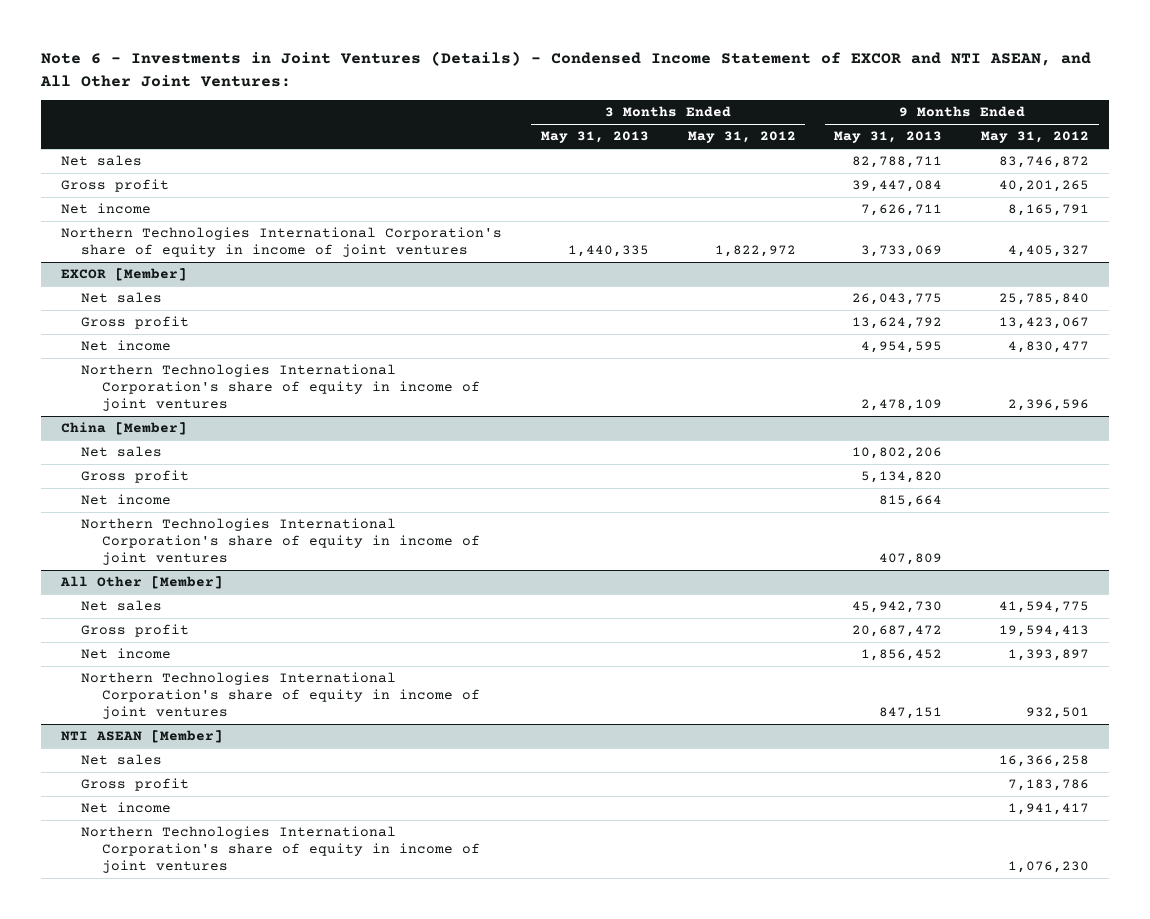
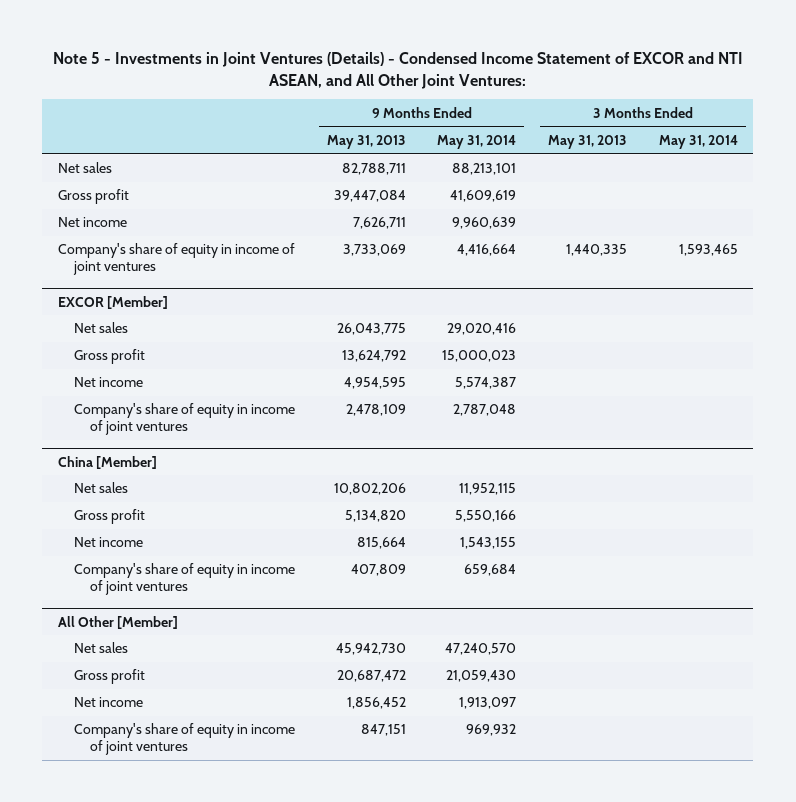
[40,51,1092,87] Note 6 - Investments in Joint Ventures (Details) - Condensed Income Statement of EXCOR and NTI ASEAN, and All Other Joint Ventures: -> [52,51,743,89] Note 5 - Investments in Joint Ventures (Details) - Condensed Income Statement of EXCOR and NTI ASEAN, and All Other Joint Ventures:
[687,131,796,144] May 31, 2012 -> none
[981,131,1090,144] May 31, 2012 -> none
none -> [437,134,517,149] May 31, 2014
none -> [658,134,738,149] May 31, 2014
[60,227,502,258] Northern Technologies International Corporation's share of equity in income of joint ventures -> [58,243,296,275] Company's share of equity in income of joint ventures
[81,364,481,412] Northern Technologies International Corporation's share of equity in income of joint ventures -> [74,403,296,435] Company's share of equity in income of joint ventures
[81,518,481,566] Northern Technologies International Corporation's share of equity in income of joint ventures -> [74,563,296,595] Company's share of equity in income of joint ventures
[60,730,223,744] NTI ASEAN [Member] -> none
[81,754,163,766] Net sales -> none
[81,778,190,792] Gross profit -> none
[81,802,172,814] Net income -> none
[81,826,481,874] Northern Technologies International Corporation's share of equity in income of joint ventures -> none
[81,672,481,720] Northern Technologies International Corporation's share of equity in income of joint ventures -> [74,723,296,755] Company's share of equity in income of joint ventures

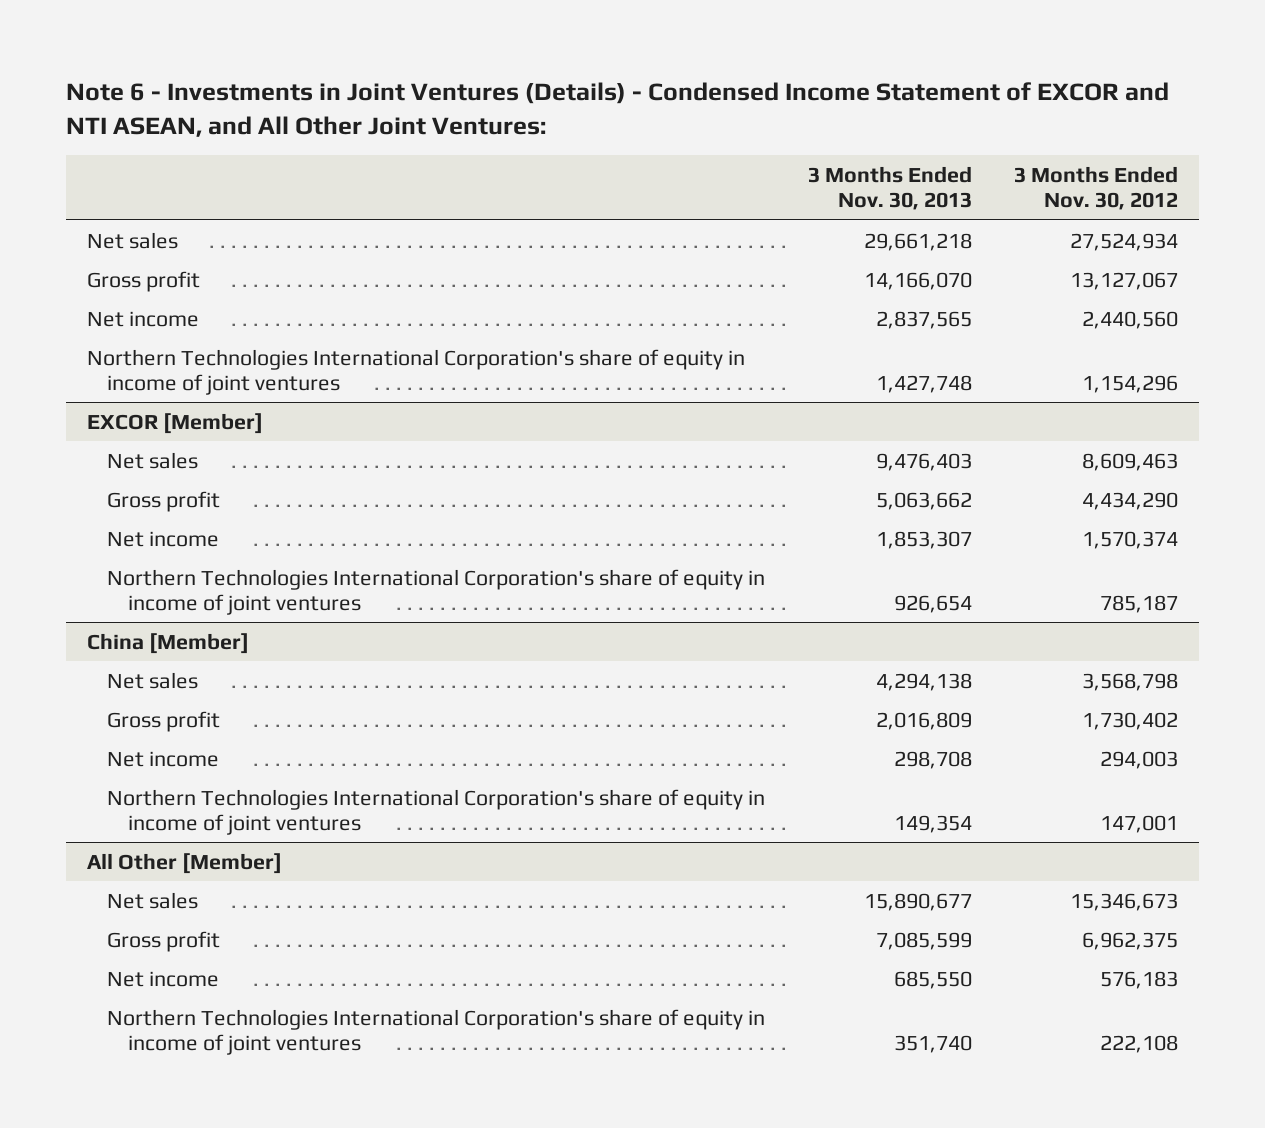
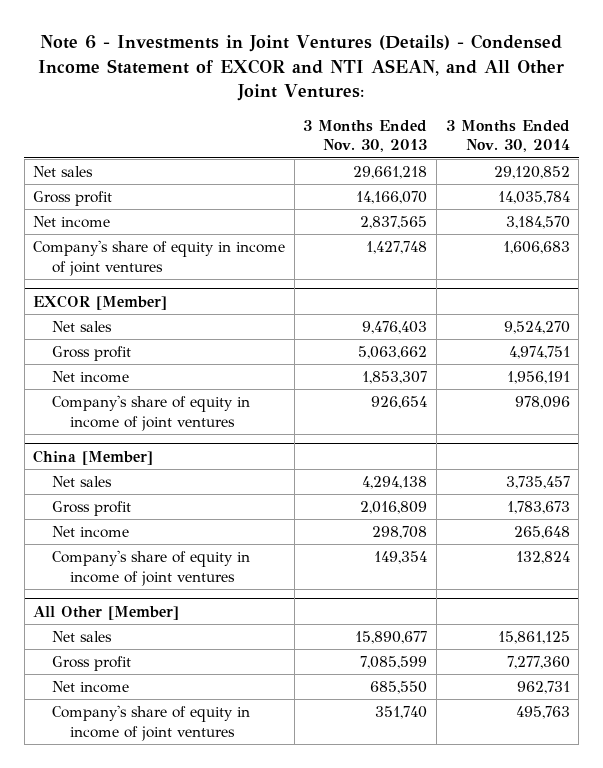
[1013,165,1178,211] 3 Months Ended Nov. 30, 2012 -> none
none -> [445,119,570,153] 3 Months Ended Nov. 30, 2014
[87,348,746,395] Northern Technologies International Corporation's share of equity in income of joint ventures -> [33,239,286,276] Company's share of equity in income of joint ventures
[107,568,766,615] Northern Technologies International Corporation's share of equity in income of joint ventures -> [51,394,250,431] Company's share of equity in income of joint ventures
[107,788,766,835] Northern Technologies International Corporation's share of equity in income of joint ventures -> [51,549,250,586] Company's share of equity in income of joint ventures
[107,1008,766,1055] Northern Technologies International Corporation's share of equity in income of joint ventures -> [51,704,250,741] Company's share of equity in income of joint ventures

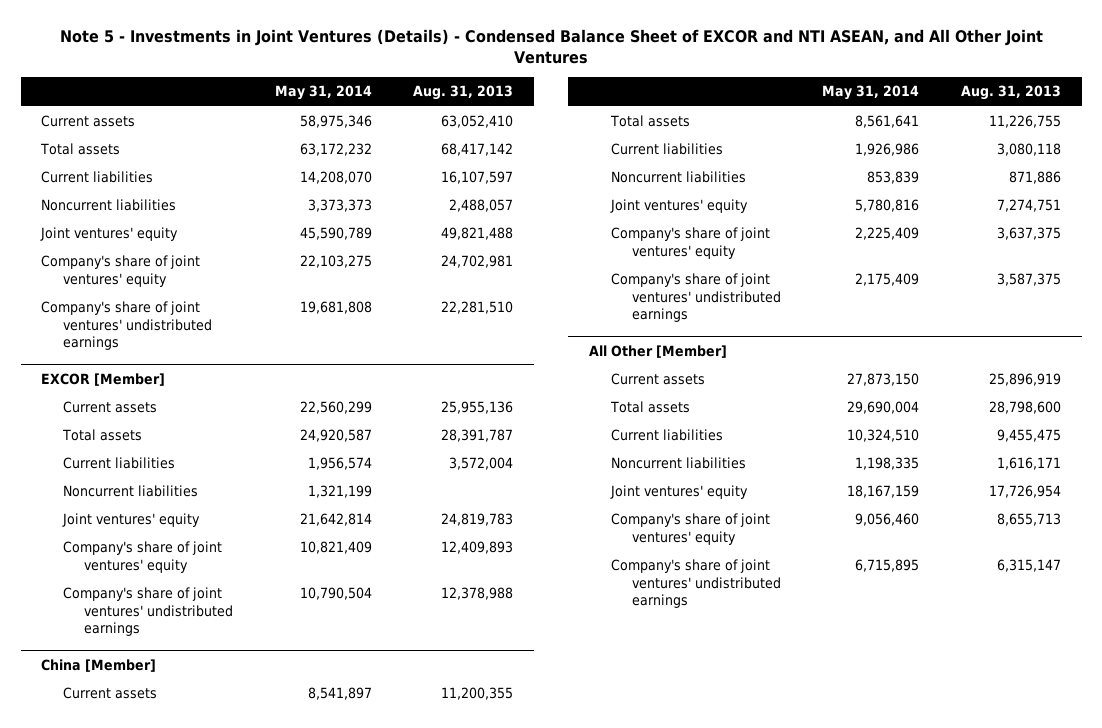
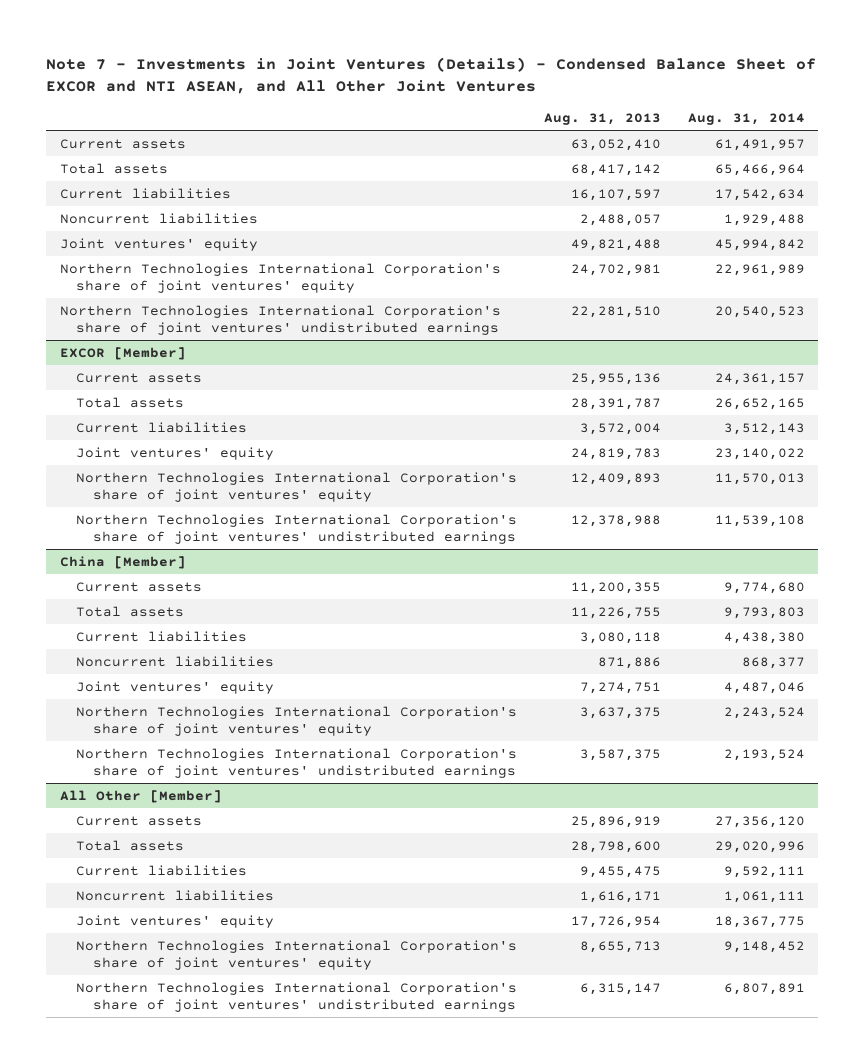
[60,29,1044,65] Note 5 - Investments in Joint Ventures (Details) - Condensed Balance Sheet of EXCOR and NTI ASEAN, and All Other Joint Ventures -> [46,56,817,95] Note 7 - Investments in Joint Ventures (Details) - Condensed Balance Sheet of EXCOR and NTI ASEAN, and All Other Joint Ventures
[274,85,372,101] May 31, 2014 -> none
none -> [687,112,805,125] Aug. 31, 2014
[41,255,201,287] Company's share of joint ventures' equity -> [59,262,501,294] Northern Technologies International Corporation's share of joint ventures' equity
[41,301,212,351] Company's share of joint ventures' undistributed earnings -> [59,304,501,336] Northern Technologies International Corporation's share of joint ventures' undistributed earnings
[62,485,198,498] Noncurrent liabilities -> none
[62,541,222,573] Company's share of joint ventures' equity -> [76,471,518,503] Northern Technologies International Corporation's share of joint ventures' equity
[62,587,234,637] Company's share of joint ventures' undistributed earnings -> [76,513,518,545] Northern Technologies International Corporation's share of joint ventures' undistributed earnings
[610,227,770,259] Company's share of joint ventures' equity -> [76,705,518,737] Northern Technologies International Corporation's share of joint ventures' equity
[610,273,781,323] Company's share of joint ventures' undistributed earnings -> [76,747,518,779] Northern Technologies International Corporation's share of joint ventures' undistributed earnings
[610,513,770,545] Company's share of joint ventures' equity -> [76,939,518,971] Northern Technologies International Corporation's share of joint ventures' equity
[610,559,781,609] Company's share of joint ventures' undistributed earnings -> [76,981,518,1013] Northern Technologies International Corporation's share of joint ventures' undistributed earnings

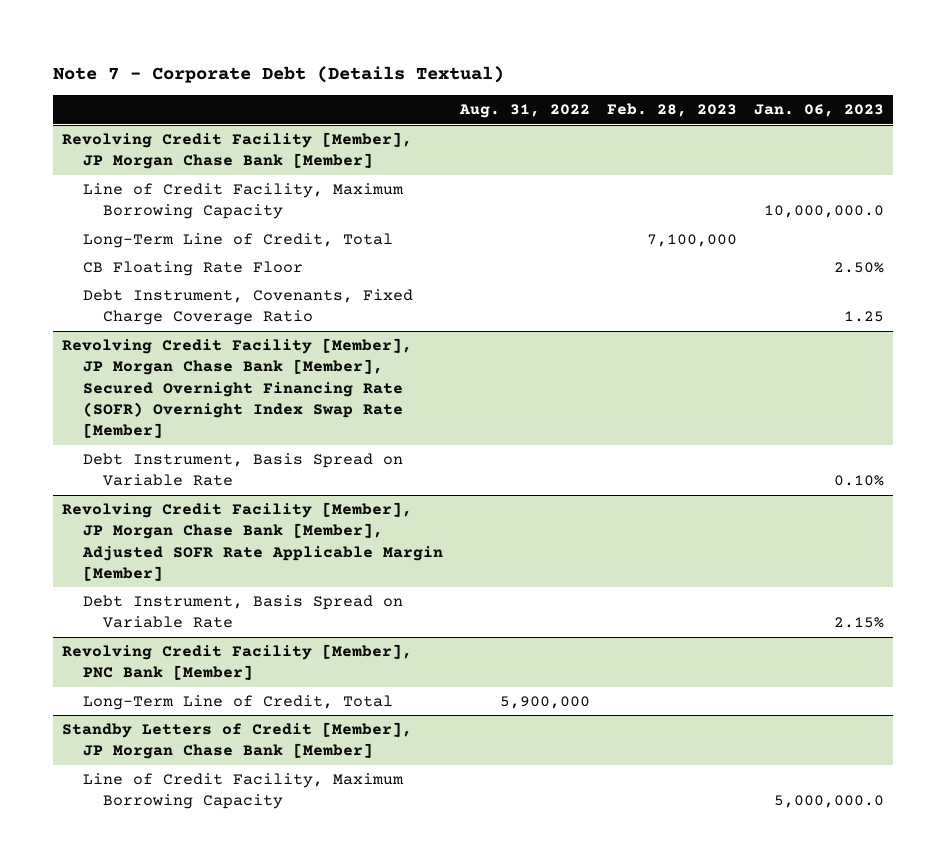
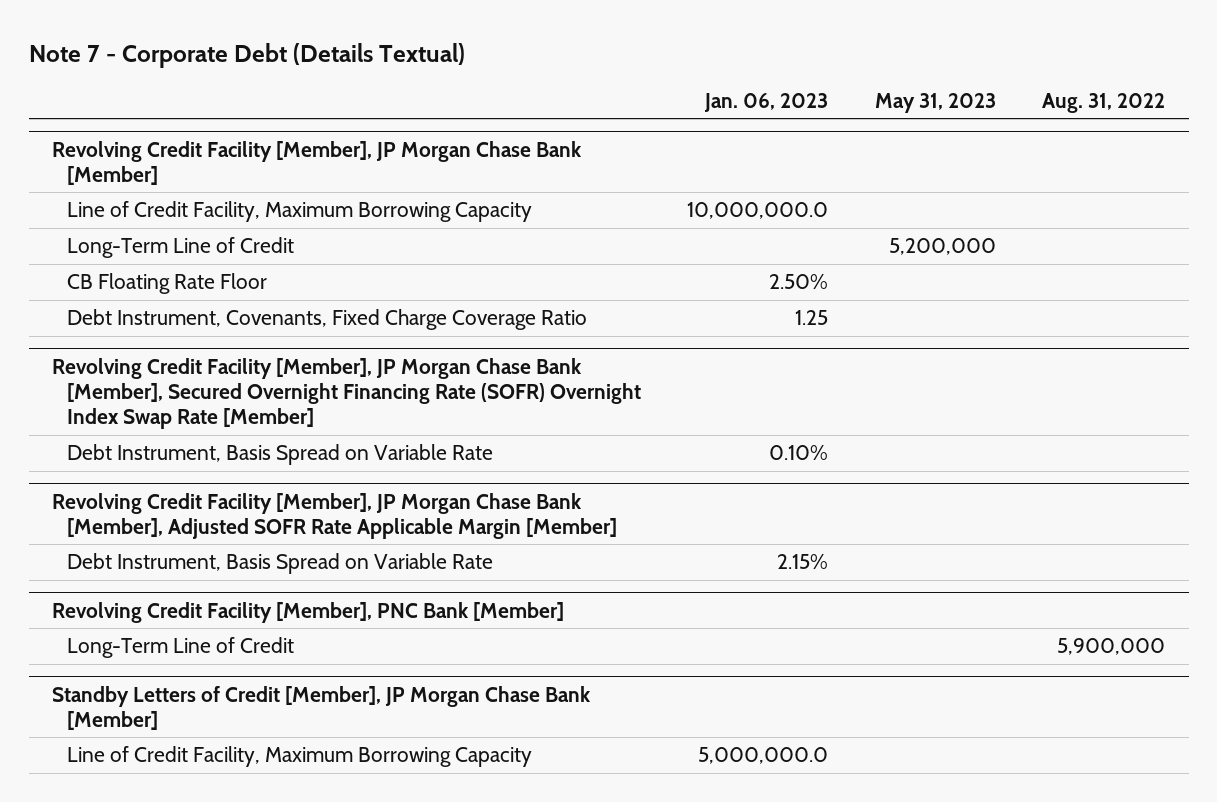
[607,103,738,118] Feb. 28, 2023 -> none
none -> [874,92,996,113] May 31, 2023
[82,232,393,248] Long-Term Line of Credit, Total -> [66,237,294,259] Long-Term Line of Credit
[82,694,393,710] Long-Term Line of Credit, Total -> [66,637,294,659] Long-Term Line of Credit

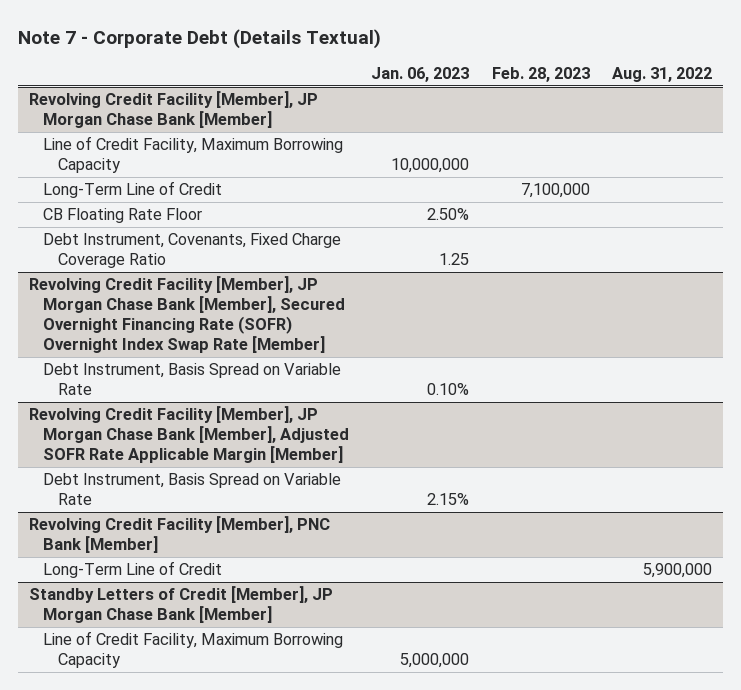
[874,92,996,113] May 31, 2023 -> none
none -> [491,66,590,82] Feb. 28, 2023
[687,202,829,220] 10,000,000.0 -> [391,158,470,174] 10,000,000
[698,747,829,765] 5,000,000.0 -> [400,653,470,669] 5,000,000

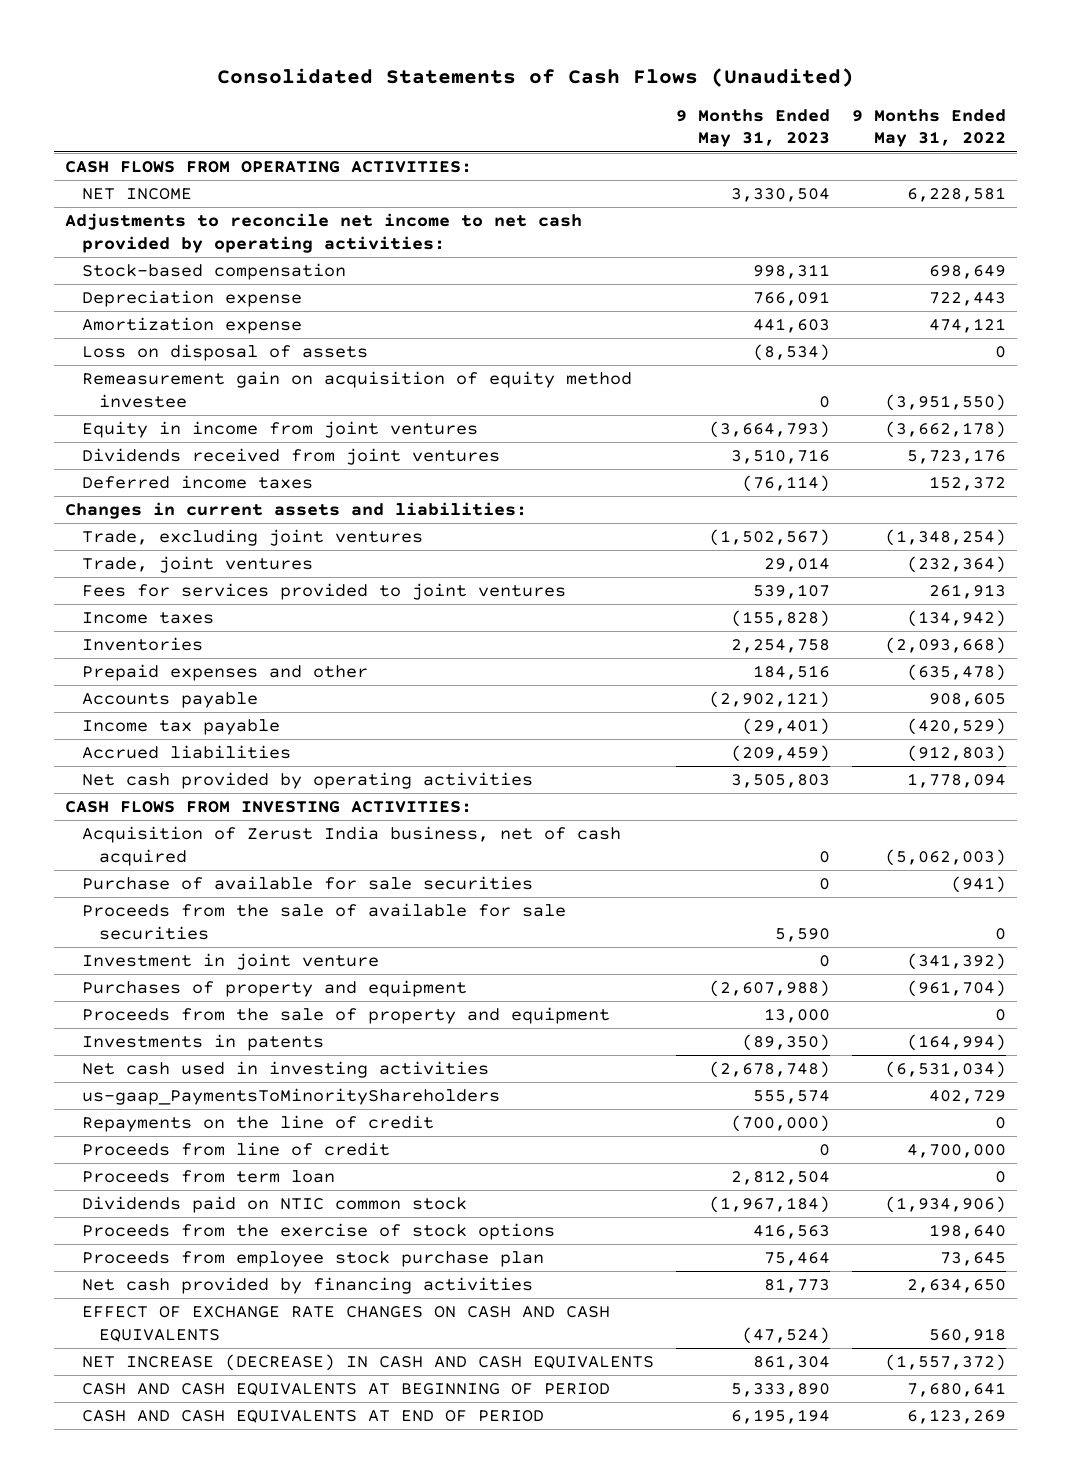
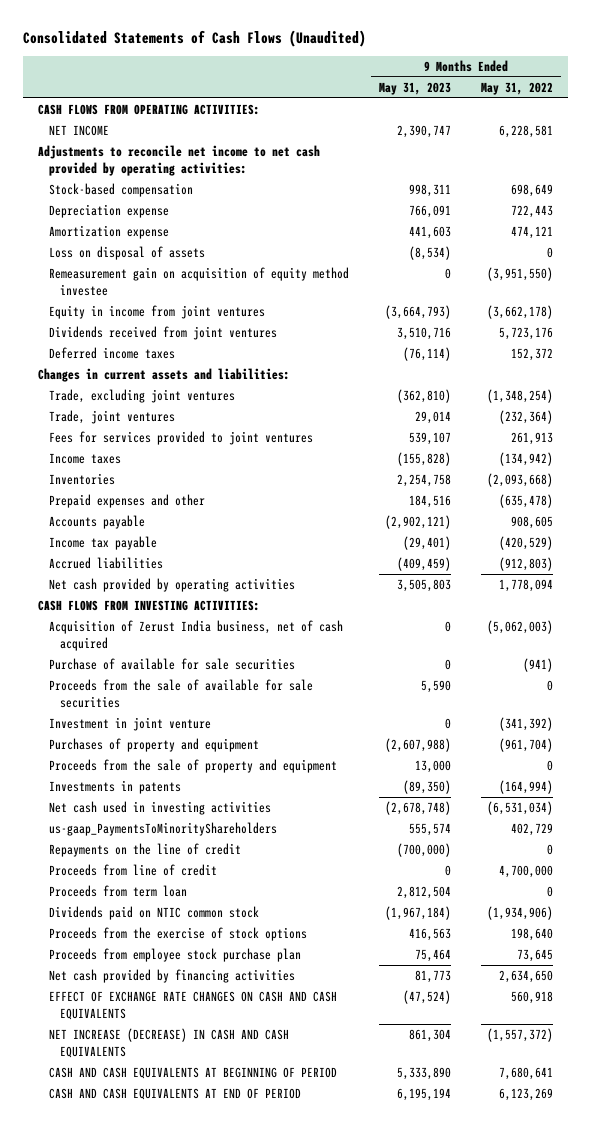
[731,188,831,203] 3,330,504 -> [397,125,452,139] 2,390,747
[709,529,831,547] (1,502,567) -> [397,389,452,404] (362,810)
[731,745,831,763] (209,459) -> [397,557,452,572] (409,459)

